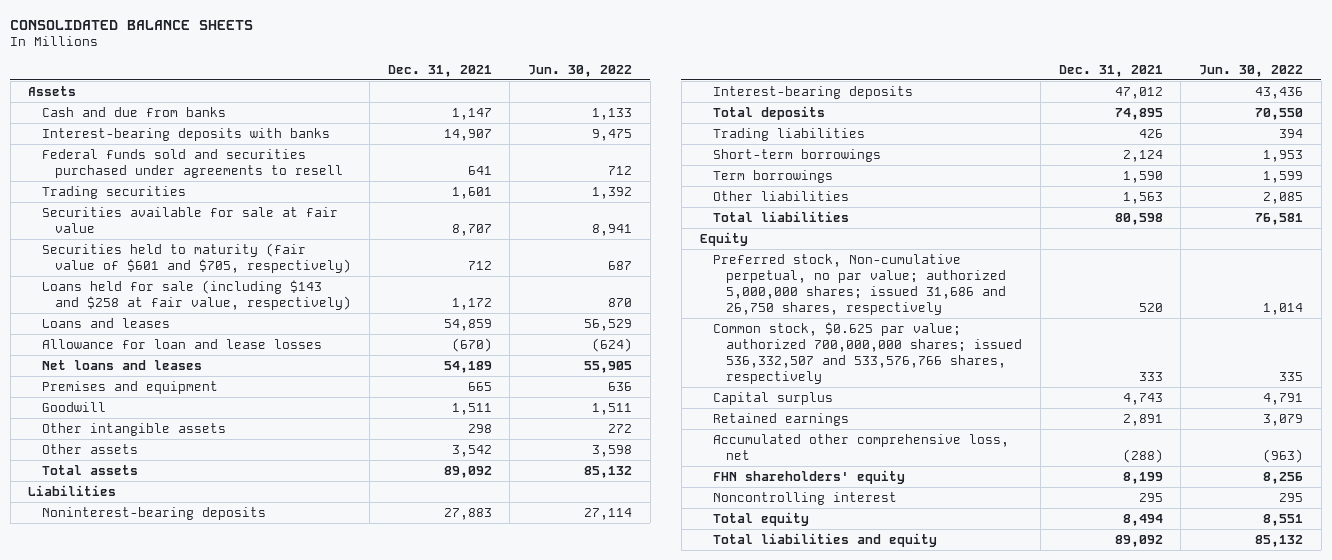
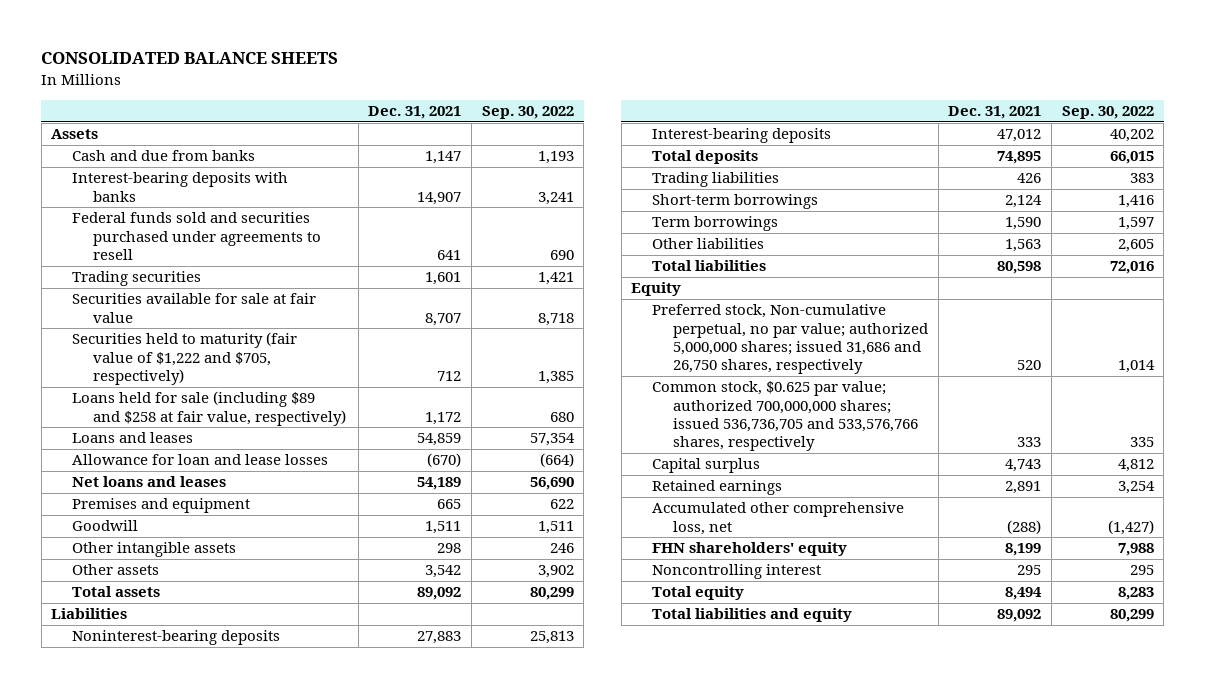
[528,64,633,77] Jun. 30, 2022 -> none
none -> [481,105,574,119] Sep. 30, 2022
[41,242,352,273] Securities held to maturity (fair value of $601 and $705, respectively) -> [72,332,298,385] Securities held to maturity (fair value of $1,222 and $705, respectively)
[41,279,352,310] Loans held for sale (including $143 and $258 at fair value, respectively) -> [72,391,346,426] Loans held for sale (including $89 and $258 at fair value, respectively)
[712,321,1023,384] Common stock, $0.625 par value; authorized 700,000,000 shares; issued 536,332,507 and 533,576,766 shares, respectively -> [652,381,919,452] Common stock, $0.625 par value; authorized 700,000,000 shares; issued 536,736,705 and 533,576,766 shares, respectively

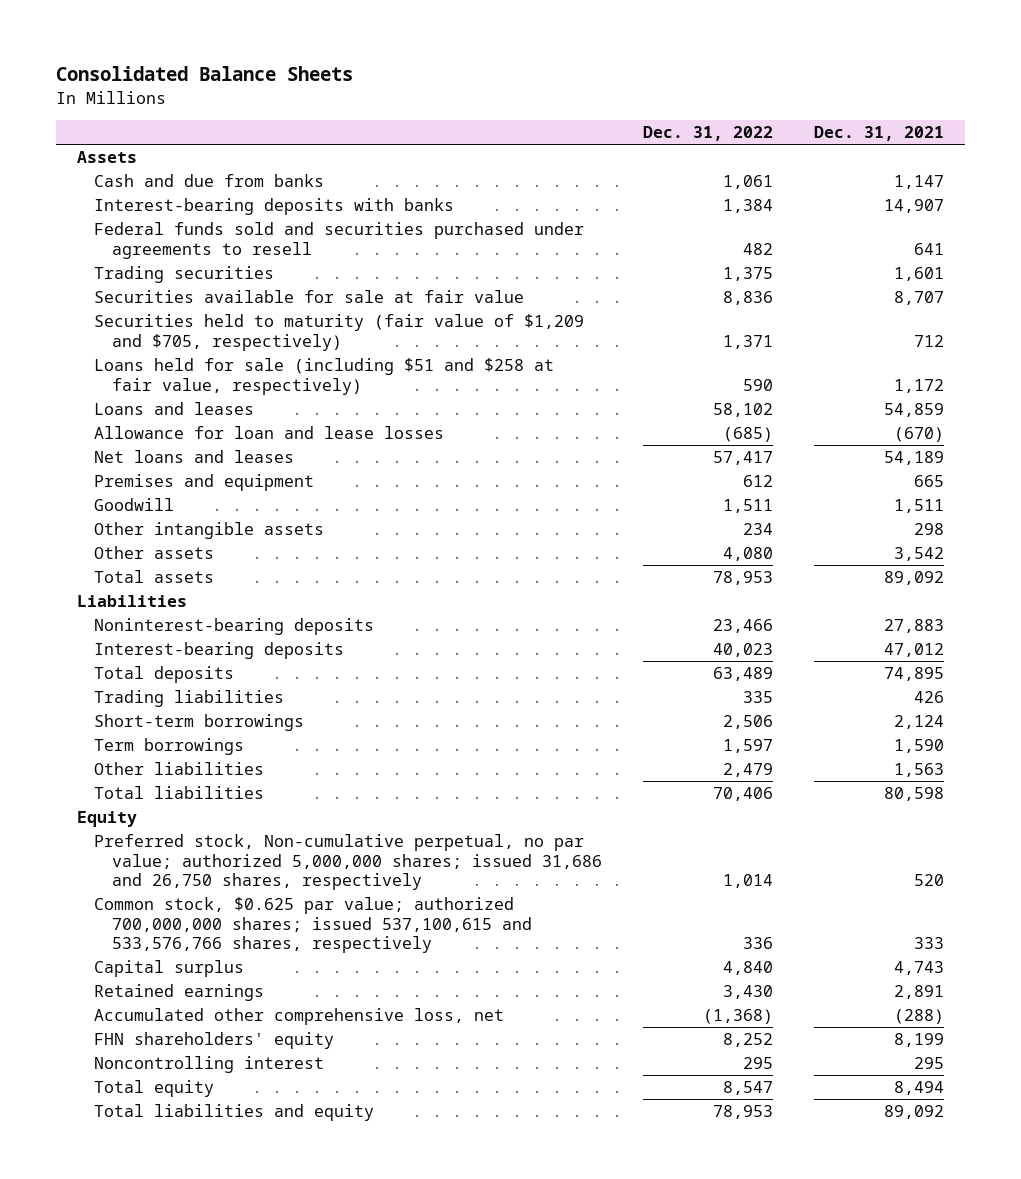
[41,52,339,65] CONSOLIDATED BALANCE SHEETS -> [55,66,353,82] Consolidated Balance Sheets
[481,105,574,119] Sep. 30, 2022 -> none
none -> [642,126,773,142] Dec. 31, 2022
[72,332,298,385] Securities held to maturity (fair value of $1,222 and $705, respectively) -> [94,314,585,351] Securities held to maturity (fair value of $1,209 and $705, respectively)
[72,391,346,426] Loans held for sale (including $89 and $258 at fair value, respectively) -> [94,358,555,395] Loans held for sale (including $51 and $258 at fair value, respectively)
[652,381,919,452] Common stock, $0.625 par value; authorized 700,000,000 shares; issued 536,736,705 and 533,576,766 shares, respectively -> [94,897,532,954] Common stock, $0.625 par value; authorized 700,000,000 shares; issued 537,100,615 and 533,576,766 shares, respectively

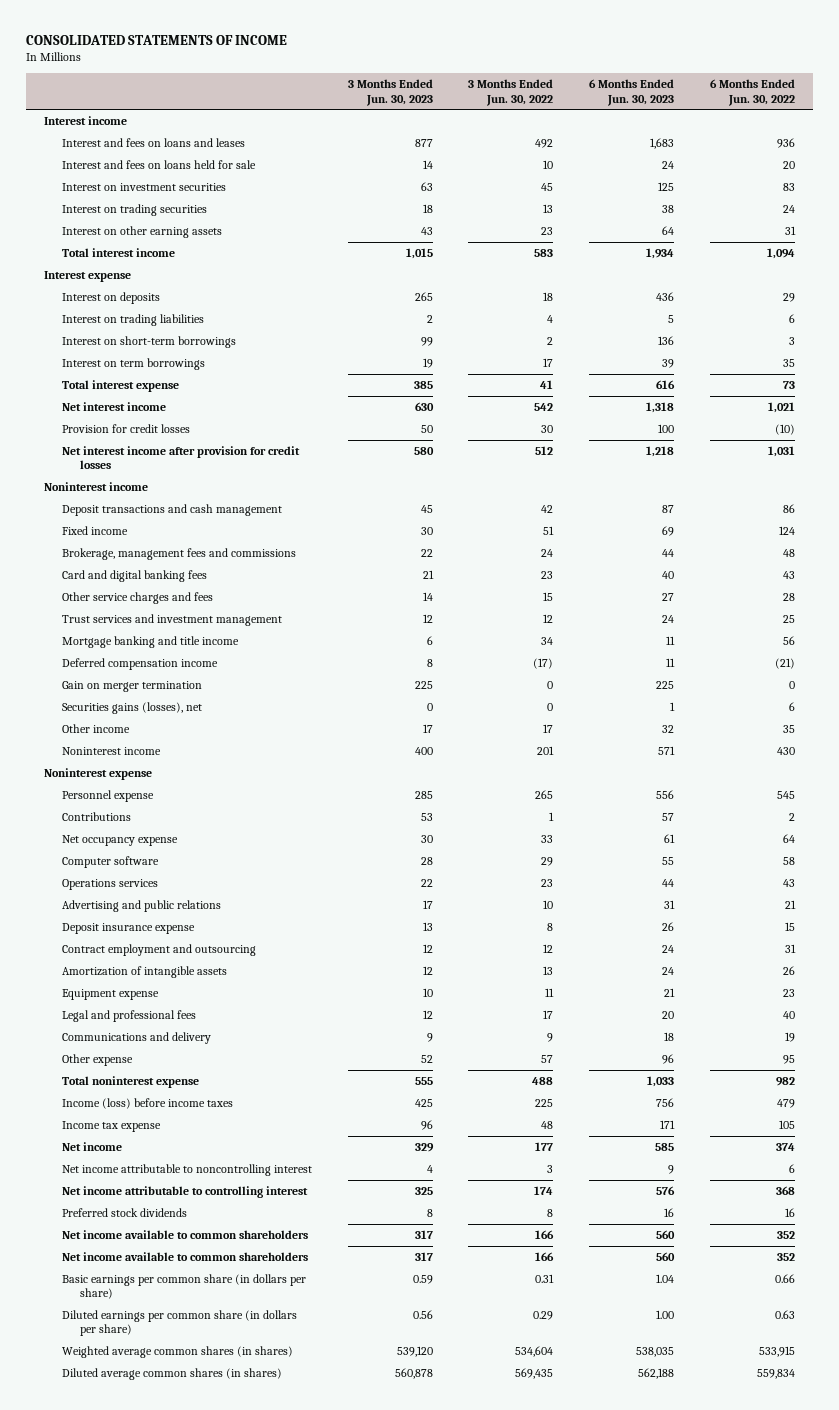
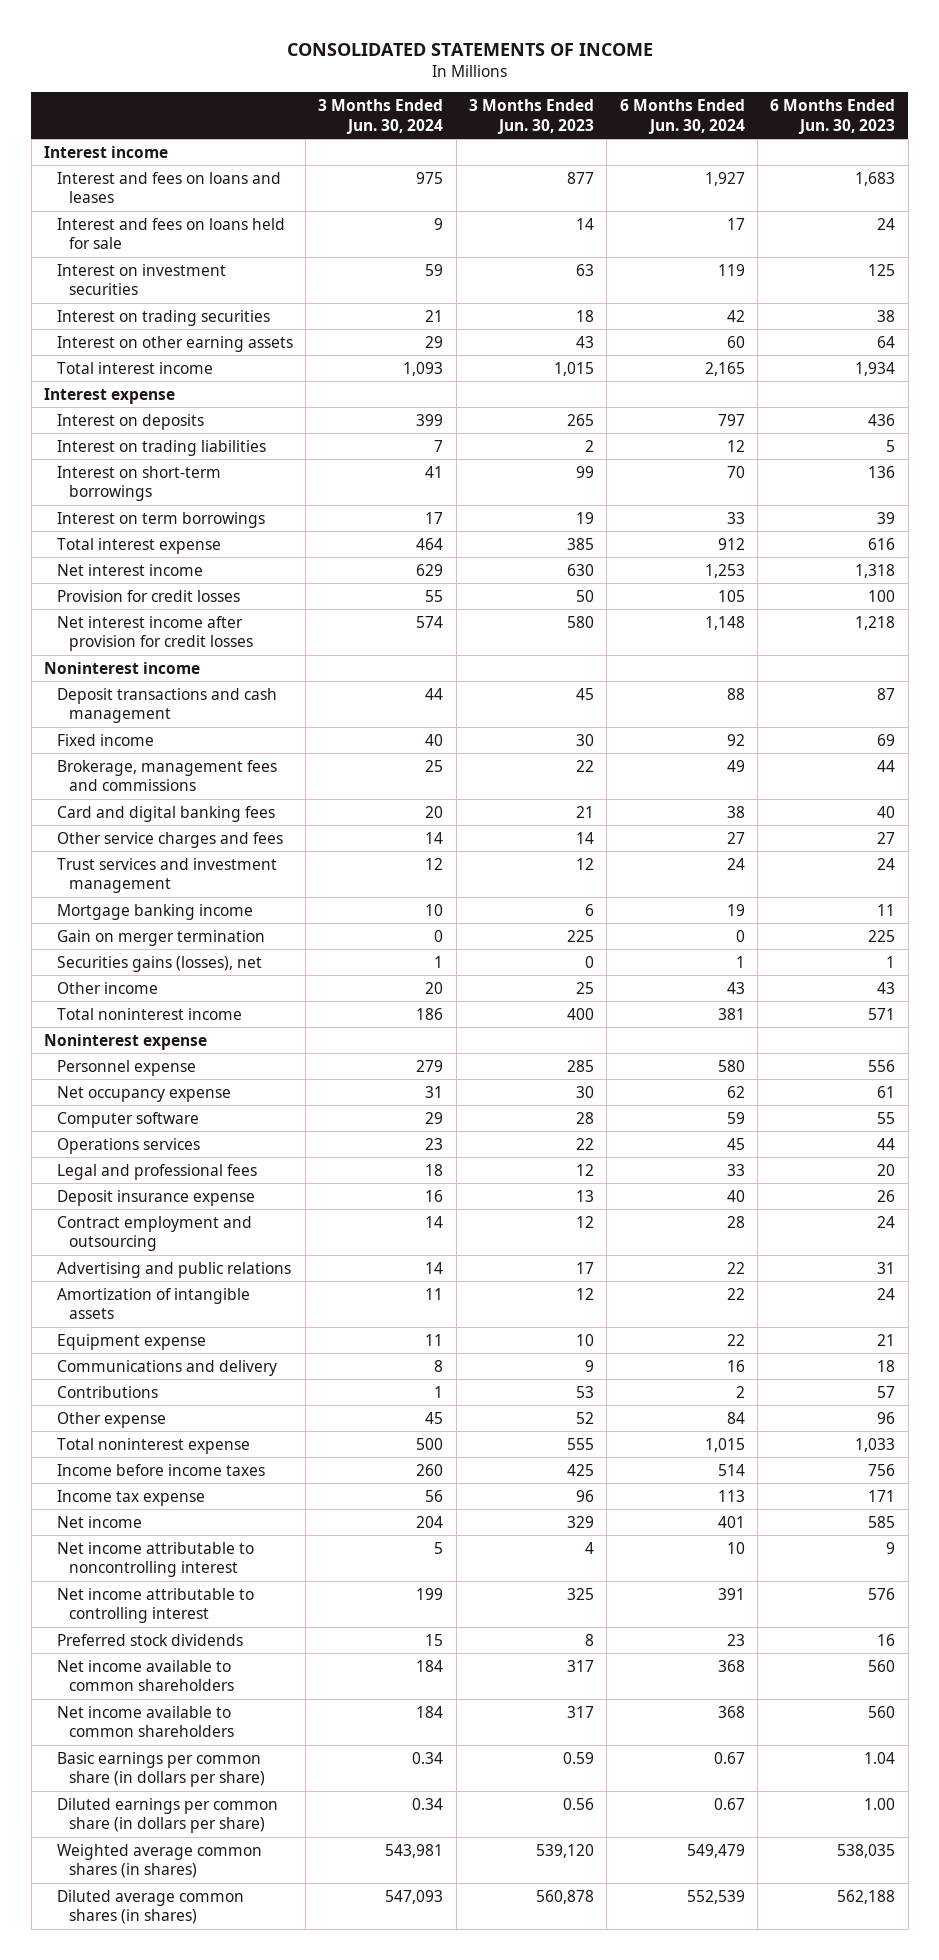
[468,79,554,106] 3 Months Ended Jun. 30, 2022 -> none
[709,79,795,106] 6 Months Ended Jun. 30, 2022 -> none
none -> [318,99,444,134] 3 Months Ended Jun. 30, 2024
none -> [619,99,745,134] 6 Months Ended Jun. 30, 2024
[62,657,219,670] Deferred compensation income -> none
[62,635,240,648] Mortgage banking and title income -> [56,903,253,920] Mortgage banking income
[422,723,433,733] 17 -> [575,981,594,994] 25
[662,724,675,733] 32 -> [877,981,896,994] 43
[62,746,162,755] Noninterest income -> [56,1007,242,1020] Total noninterest income
[62,1009,197,1022] Legal and professional fees -> [56,1163,257,1180] Legal and professional fees
[62,899,222,912] Advertising and public relations -> [56,1261,291,1278] Advertising and public relations
[62,811,132,821] Contributions -> [56,1385,158,1398] Contributions
[62,1097,234,1109] Income (loss) before income taxes -> [56,1463,265,1476] Income before income taxes

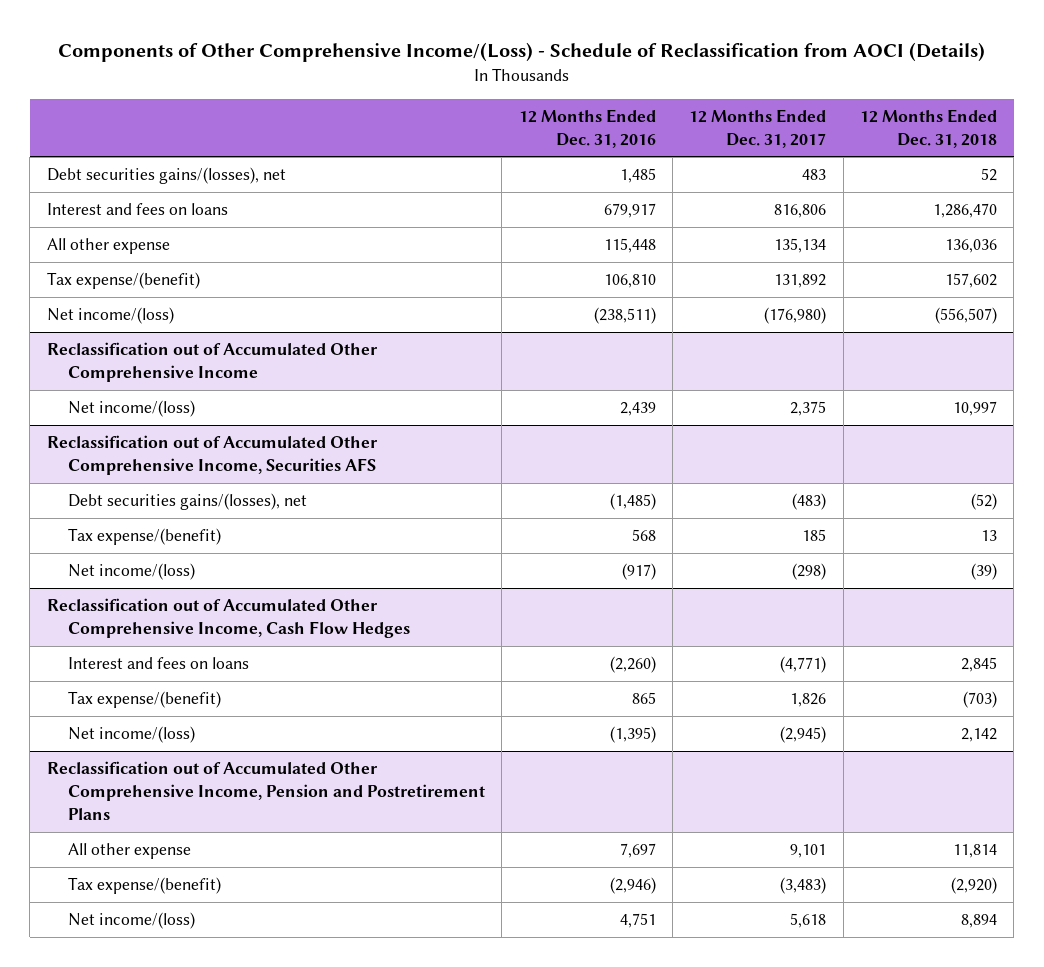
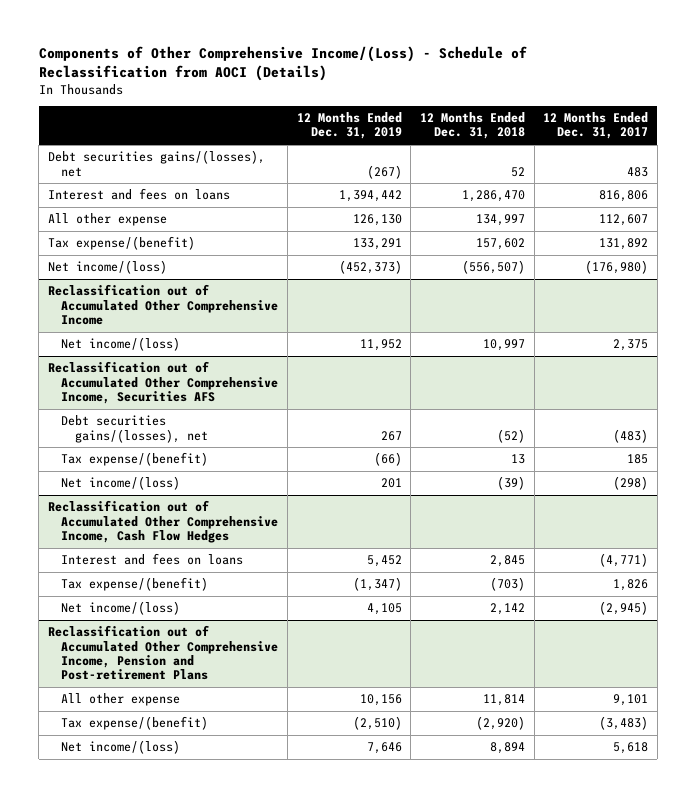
[518,108,656,148] 12 Months Ended Dec. 31, 2016 -> none
none -> [296,112,402,140] 12 Months Ended Dec. 31, 2019
[774,238,827,254] 135,134 -> [599,214,649,227] 112,607
[945,239,998,254] 136,036 -> [475,214,525,227] 134,997
[46,761,486,820] Reclassification out of Accumulated Other Comprehensive Income, Pension and Postretirement Plans -> [47,625,279,681] Reclassification out of Accumulated Other Comprehensive Income, Pension and Post-retirement Plans

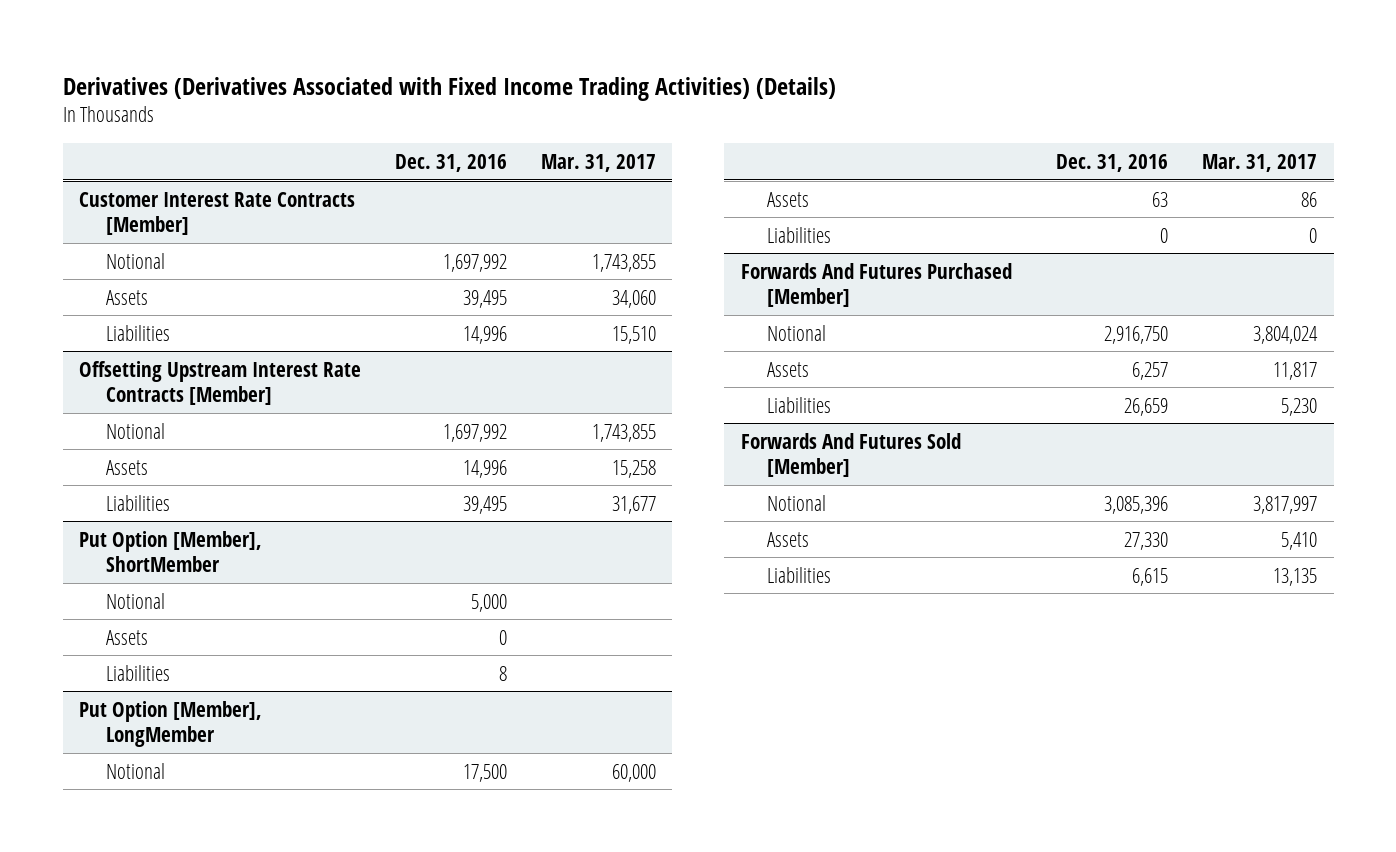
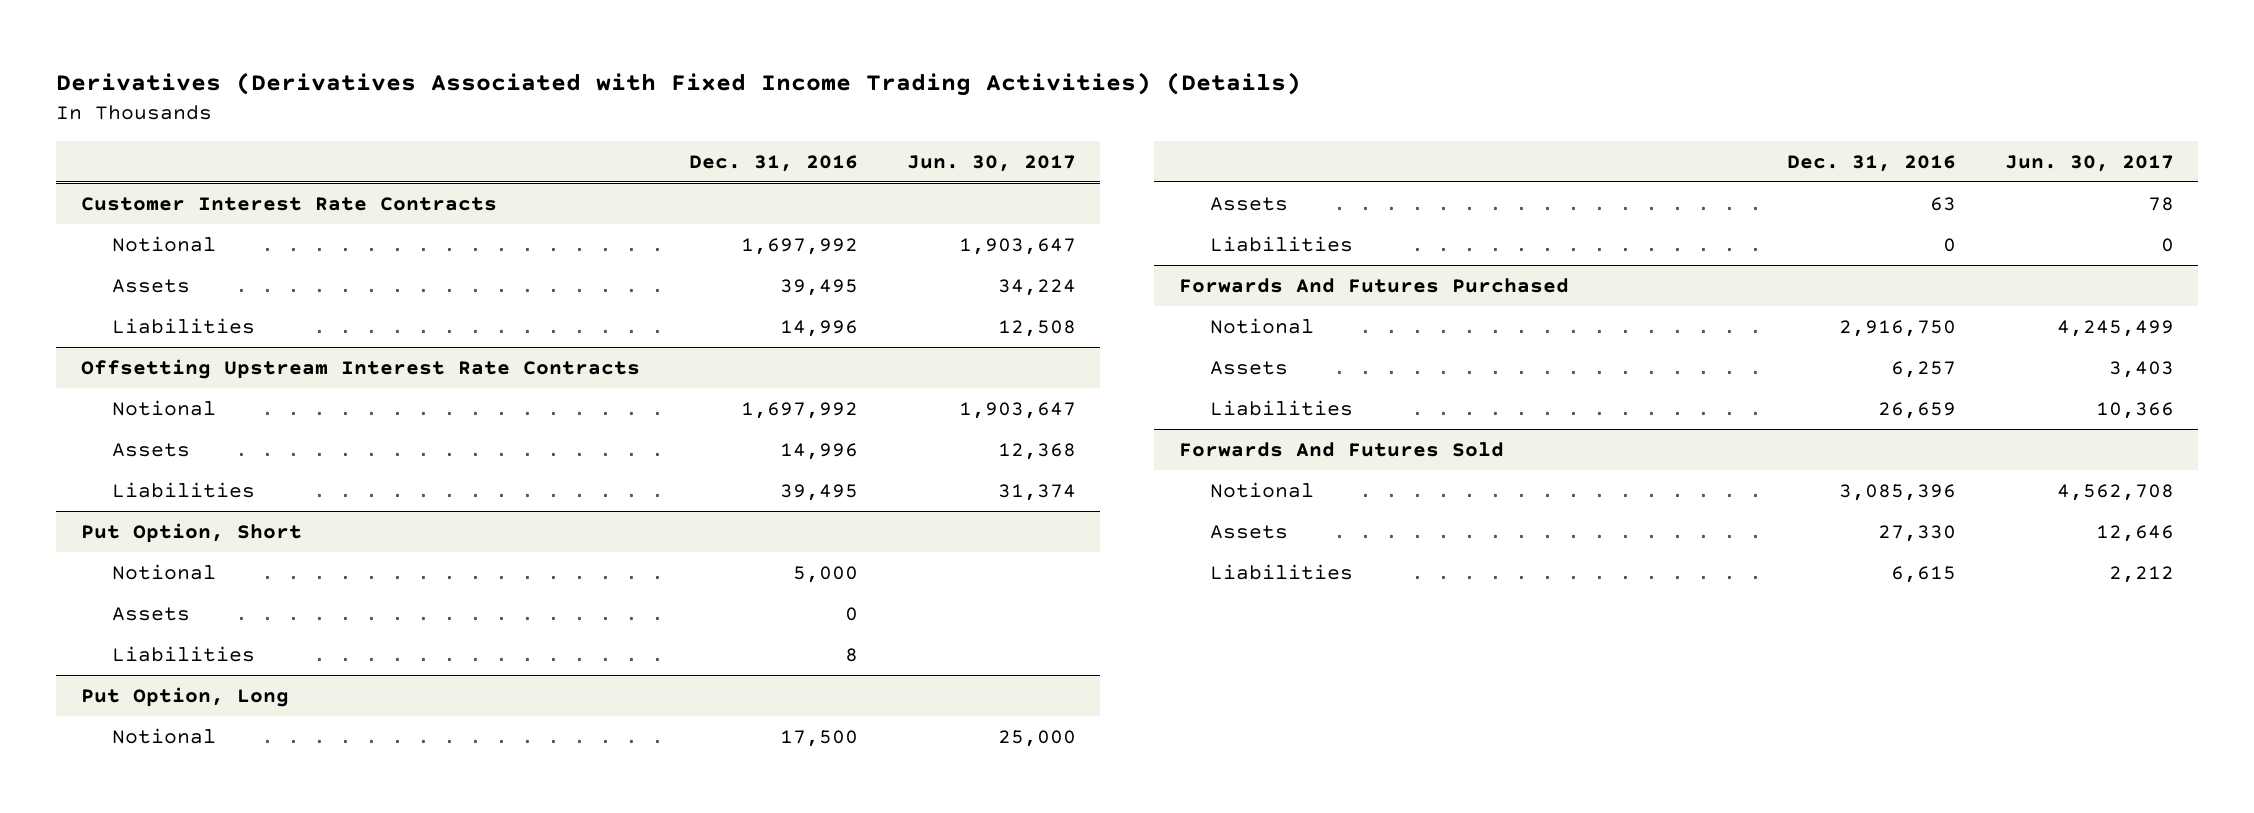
[540,153,656,172] Mar. 31, 2017 -> none
none -> [906,154,1076,172] Jun. 30, 2017
[79,191,356,236] Customer Interest Rate Contracts [Member] -> [80,197,497,212] Customer Interest Rate Contracts
[79,360,362,406] Offsetting Upstream Interest Rate Contracts [Member] -> [80,359,640,380] Offsetting Upstream Interest Rate Contracts
[79,530,263,573] Put Option [Member], ShortMember -> none
none -> [80,523,302,544] Put Option, Short
[79,700,263,748] Put Option [Member], LongMember -> none
none -> [80,687,289,708] Put Option, Long
[740,262,1012,308] Forwards And Futures Purchased [Member] -> [1178,278,1569,294] Forwards And Futures Purchased
[740,432,961,478] Forwards And Futures Sold [Member] -> [1178,442,1504,458] Forwards And Futures Sold

